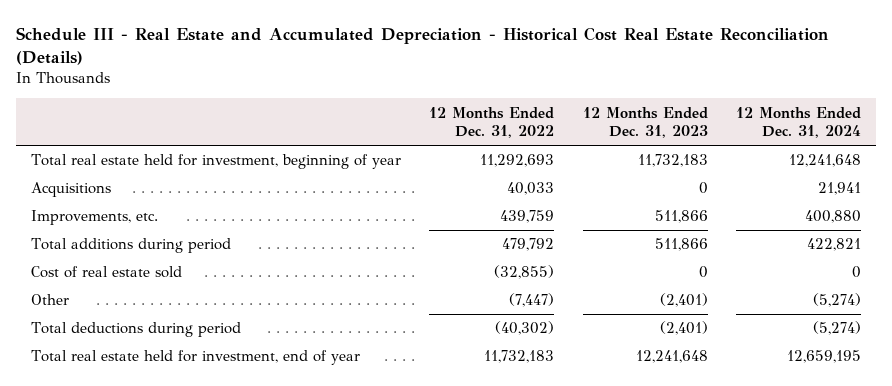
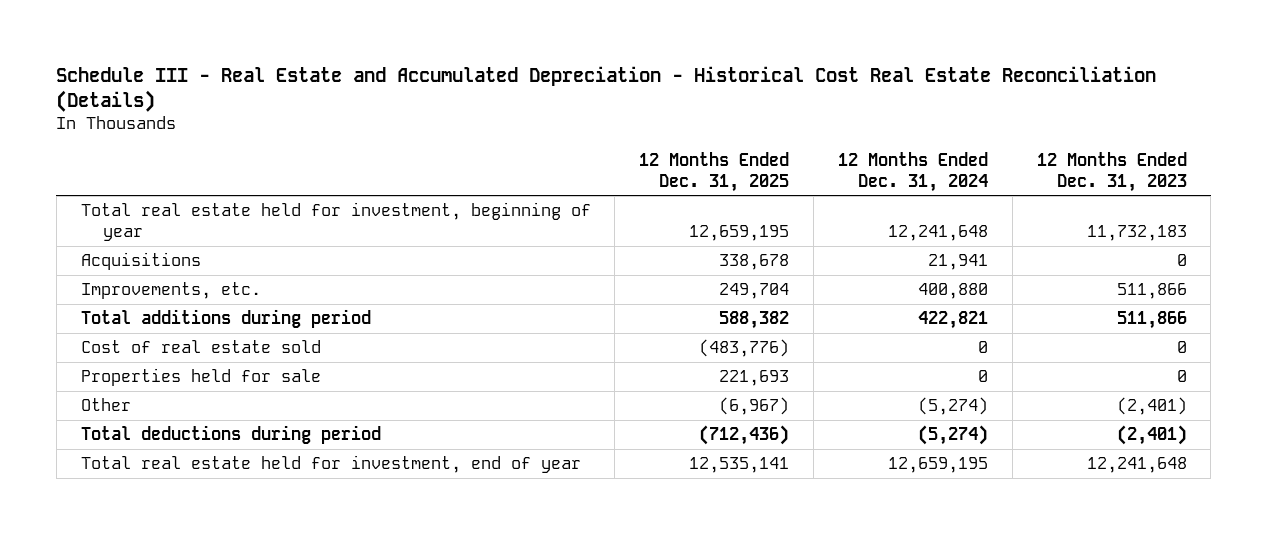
[429,106,555,139] 12 Months Ended Dec. 31, 2022 -> none
none -> [639,151,790,192] 12 Months Ended Dec. 31, 2025
none -> [80,368,321,387] Properties held for sale

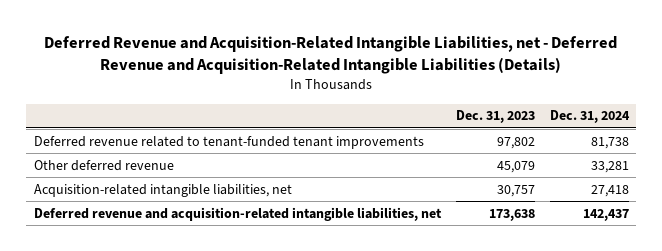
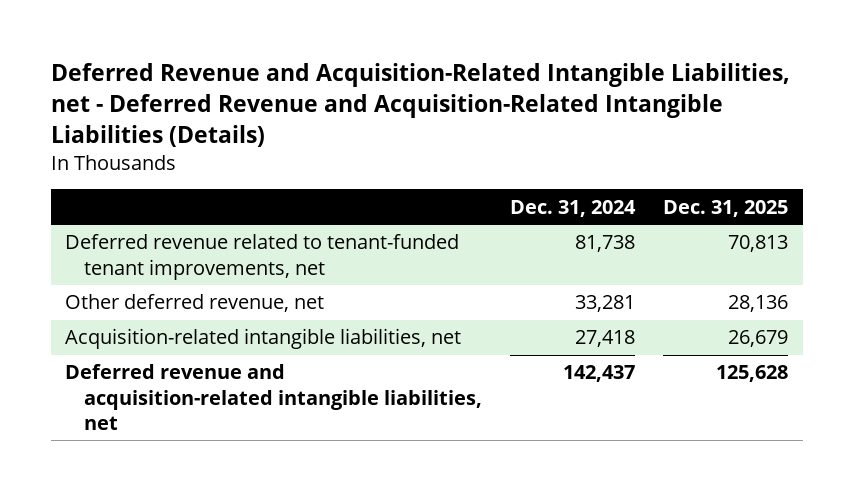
[455,110,535,124] Dec. 31, 2023 -> none
none -> [663,199,789,217] Dec. 31, 2025
[33,135,424,149] Deferred revenue related to tenant-funded tenant improvements -> [64,234,459,280] Deferred revenue related to tenant-funded tenant improvements, net
[33,159,174,171] Other deferred revenue -> [64,294,324,313] Other deferred revenue, net

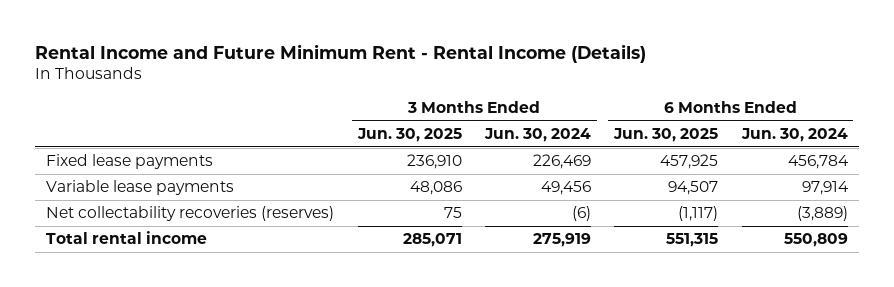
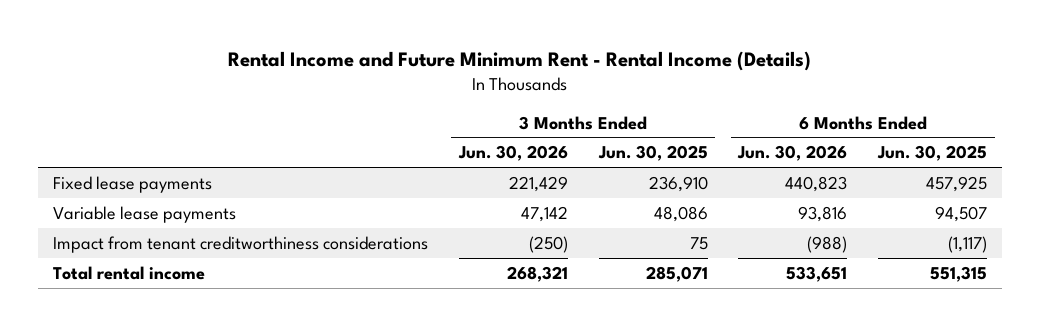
[484,128,592,143] Jun. 30, 2024 -> none
[740,128,848,143] Jun. 30, 2024 -> none
none -> [457,145,568,162] Jun. 30, 2026
none -> [737,145,848,162] Jun. 30, 2026
[46,206,335,222] Net collectability recoveries (reserves) -> [53,235,429,253] Impact from tenant creditworthiness considerations

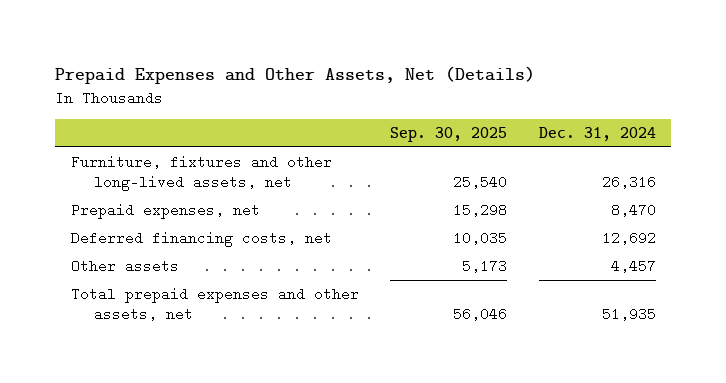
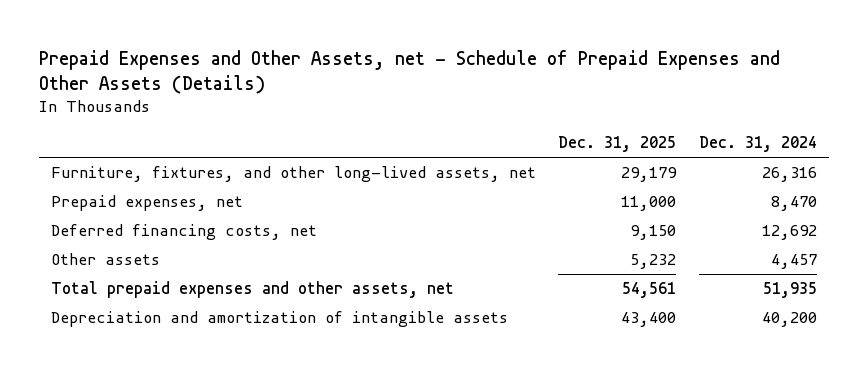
[54,66,535,85] Prepaid Expenses and Other Assets, Net (Details) -> [39,49,781,94] Prepaid Expenses and Other Assets, net - Schedule of Prepaid Expenses and Other Assets (Details)
[390,126,508,142] Sep. 30, 2025 -> none
none -> [558,136,677,153] Dec. 31, 2025
[70,154,332,191] Furniture, fixtures and other long-lived assets, net -> [50,166,536,183] Furniture, fixtures, and other long-lived assets, net
none -> [50,311,508,328] Depreciation and amortization of intangible assets

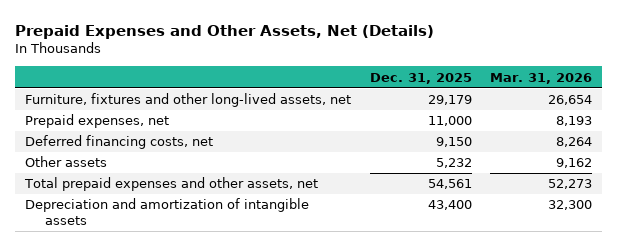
[39,49,781,94] Prepaid Expenses and Other Assets, net - Schedule of Prepaid Expenses and Other Assets (Details) -> [15,24,435,39] Prepaid Expenses and Other Assets, Net (Details)
[699,136,818,153] Dec. 31, 2024 -> none
none -> [490,72,593,84] Mar. 31, 2026
[50,166,536,183] Furniture, fixtures, and other long-lived assets, net -> [24,93,351,108] Furniture, fixtures and other long-lived assets, net

